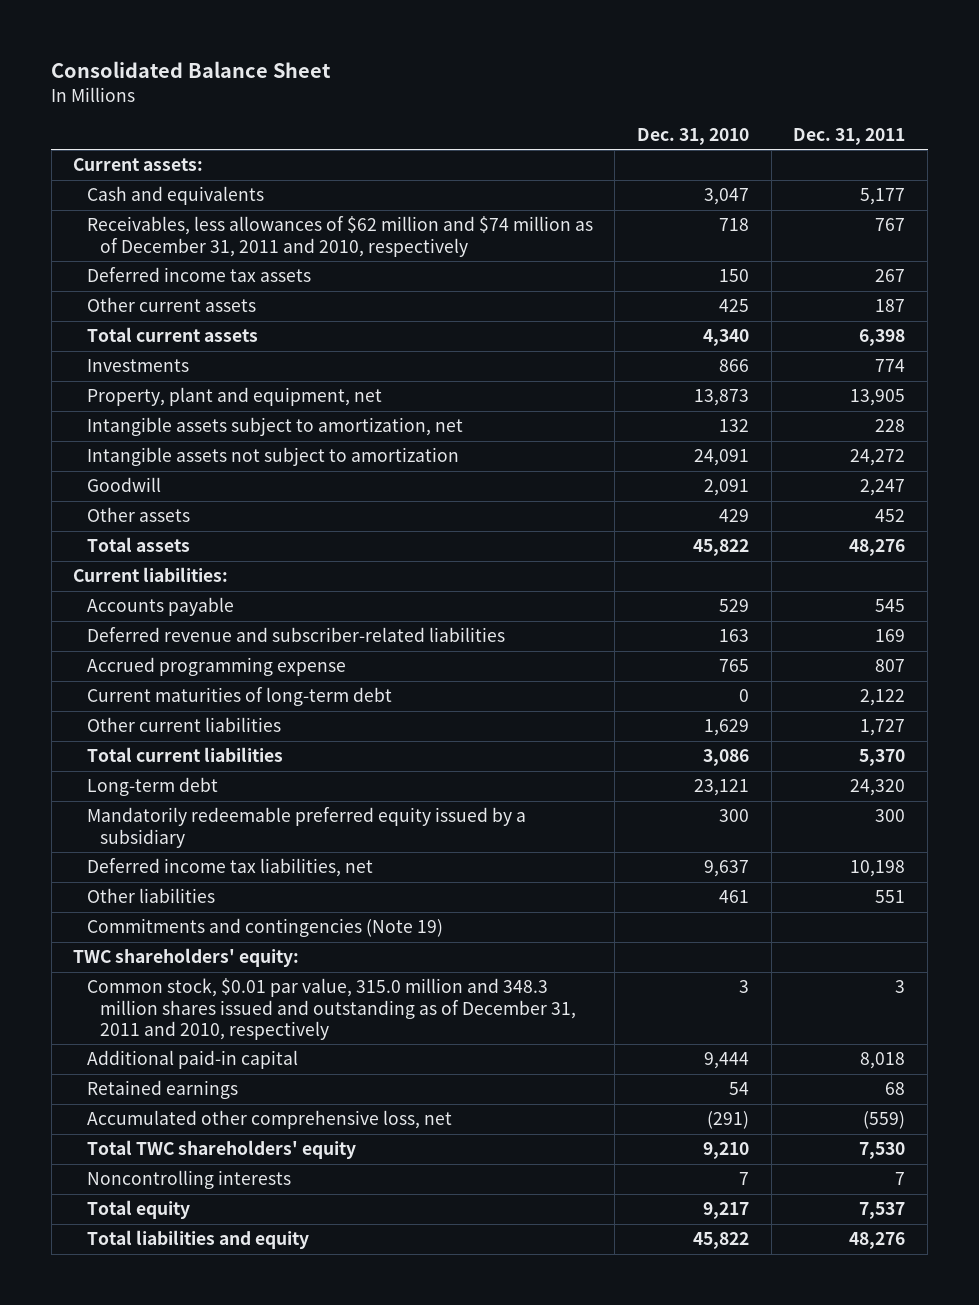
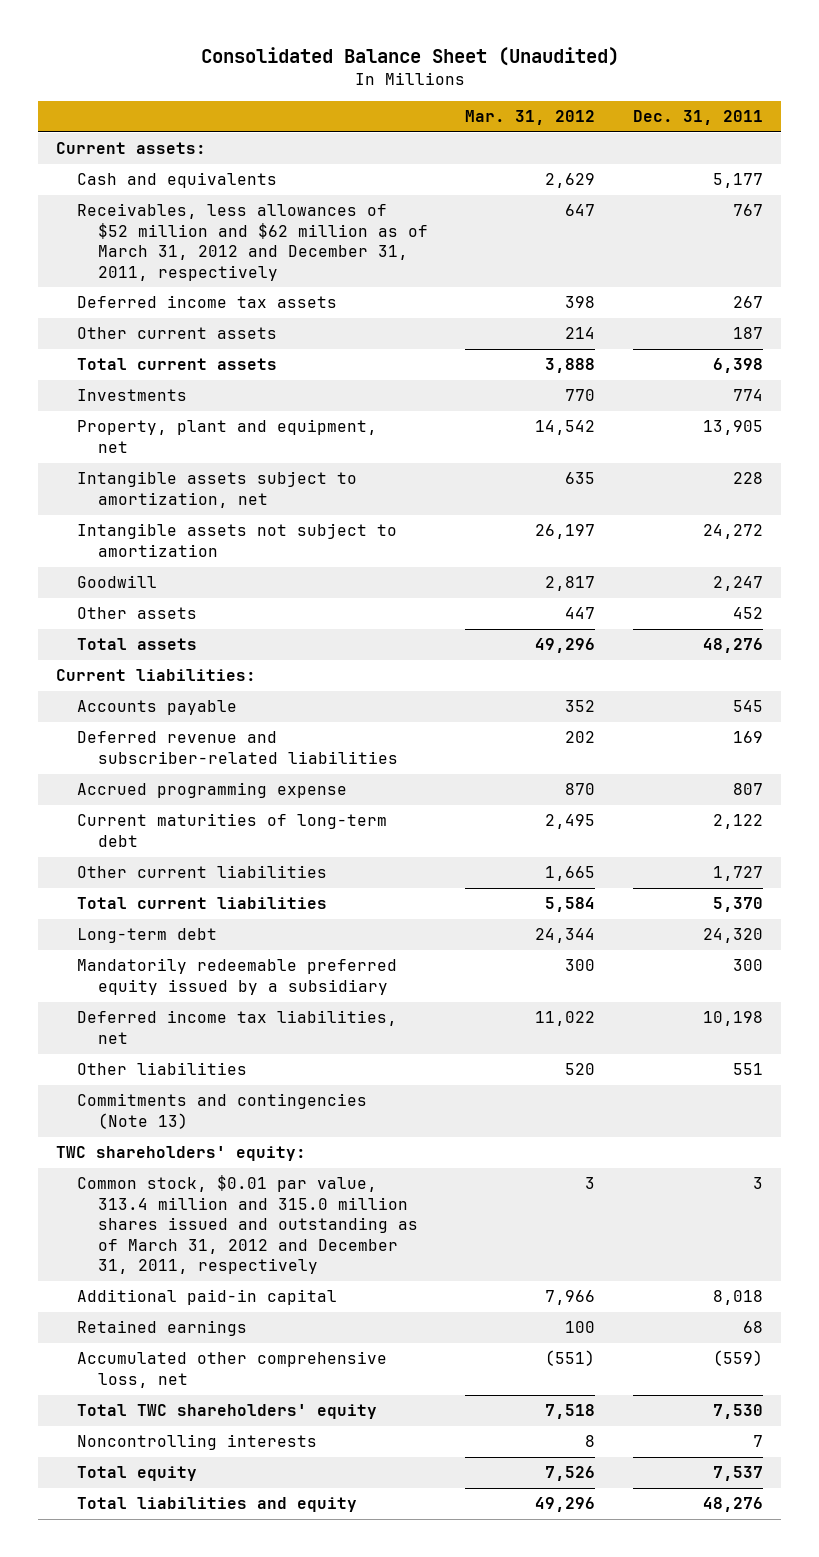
[51,61,332,79] Consolidated Balance Sheet -> [200,46,619,66] Consolidated Balance Sheet (Unaudited)
[636,127,749,145] Dec. 31, 2010 -> none
none -> [465,110,596,126] Mar. 31, 2012
[86,216,593,257] Receivables, less allowances of $62 million and $74 million as of December 31, 2011 and 2010, respectively -> [77,203,428,281] Receivables, less allowances of $52 million and $62 million as of March 31, 2012 and December 31, 2011, respectively
[86,918,443,938] Commitments and contingencies (Note 19) -> [77,1093,368,1129] Commitments and contingencies (Note 13)
[86,978,576,1040] Common stock, $0.01 par value, 315.0 million and 348.3 million shares issued and outstanding as of December 31, 2011 and 2010, respectively -> [77,1175,418,1275] Common stock, $0.01 par value, 313.4 million and 315.0 million shares issued and outstanding as of March 31, 2012 and December 31, 2011, respectively

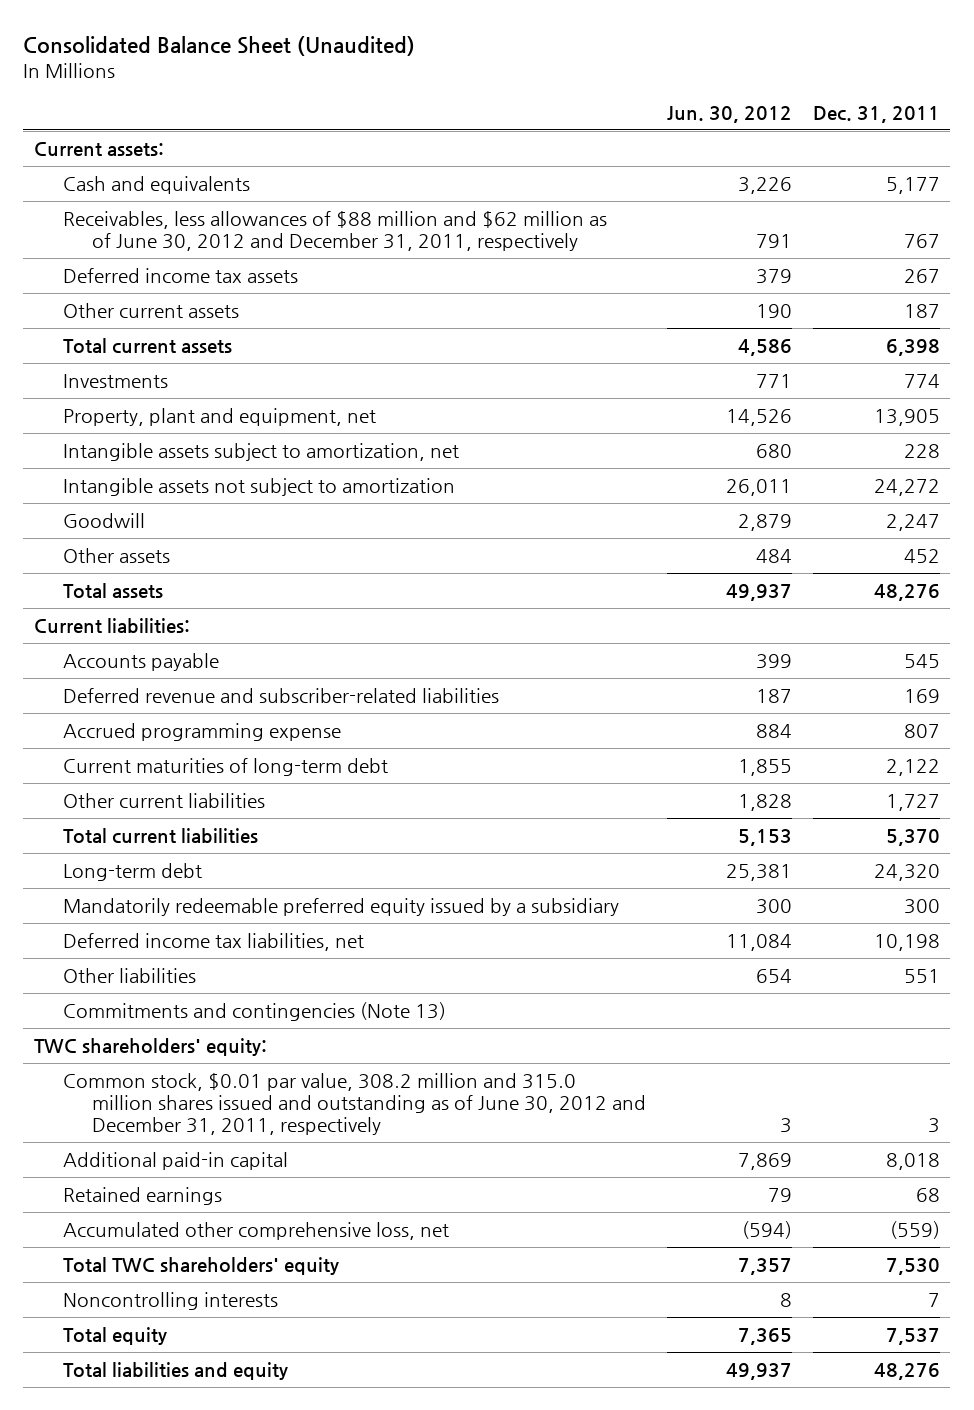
[465,110,596,126] Mar. 31, 2012 -> none
none -> [666,105,792,123] Jun. 30, 2012
[77,203,428,281] Receivables, less allowances of $52 million and $62 million as of March 31, 2012 and December 31, 2011, respectively -> [62,210,607,252] Receivables, less allowances of $88 million and $62 million as of June 30, 2012 and December 31, 2011, respectively
[77,1175,418,1275] Common stock, $0.01 par value, 313.4 million and 315.0 million shares issued and outstanding as of March 31, 2012 and December 31, 2011, respectively -> [62,1072,646,1136] Common stock, $0.01 par value, 308.2 million and 315.0 million shares issued and outstanding as of June 30, 2012 and December 31, 2011, respectively

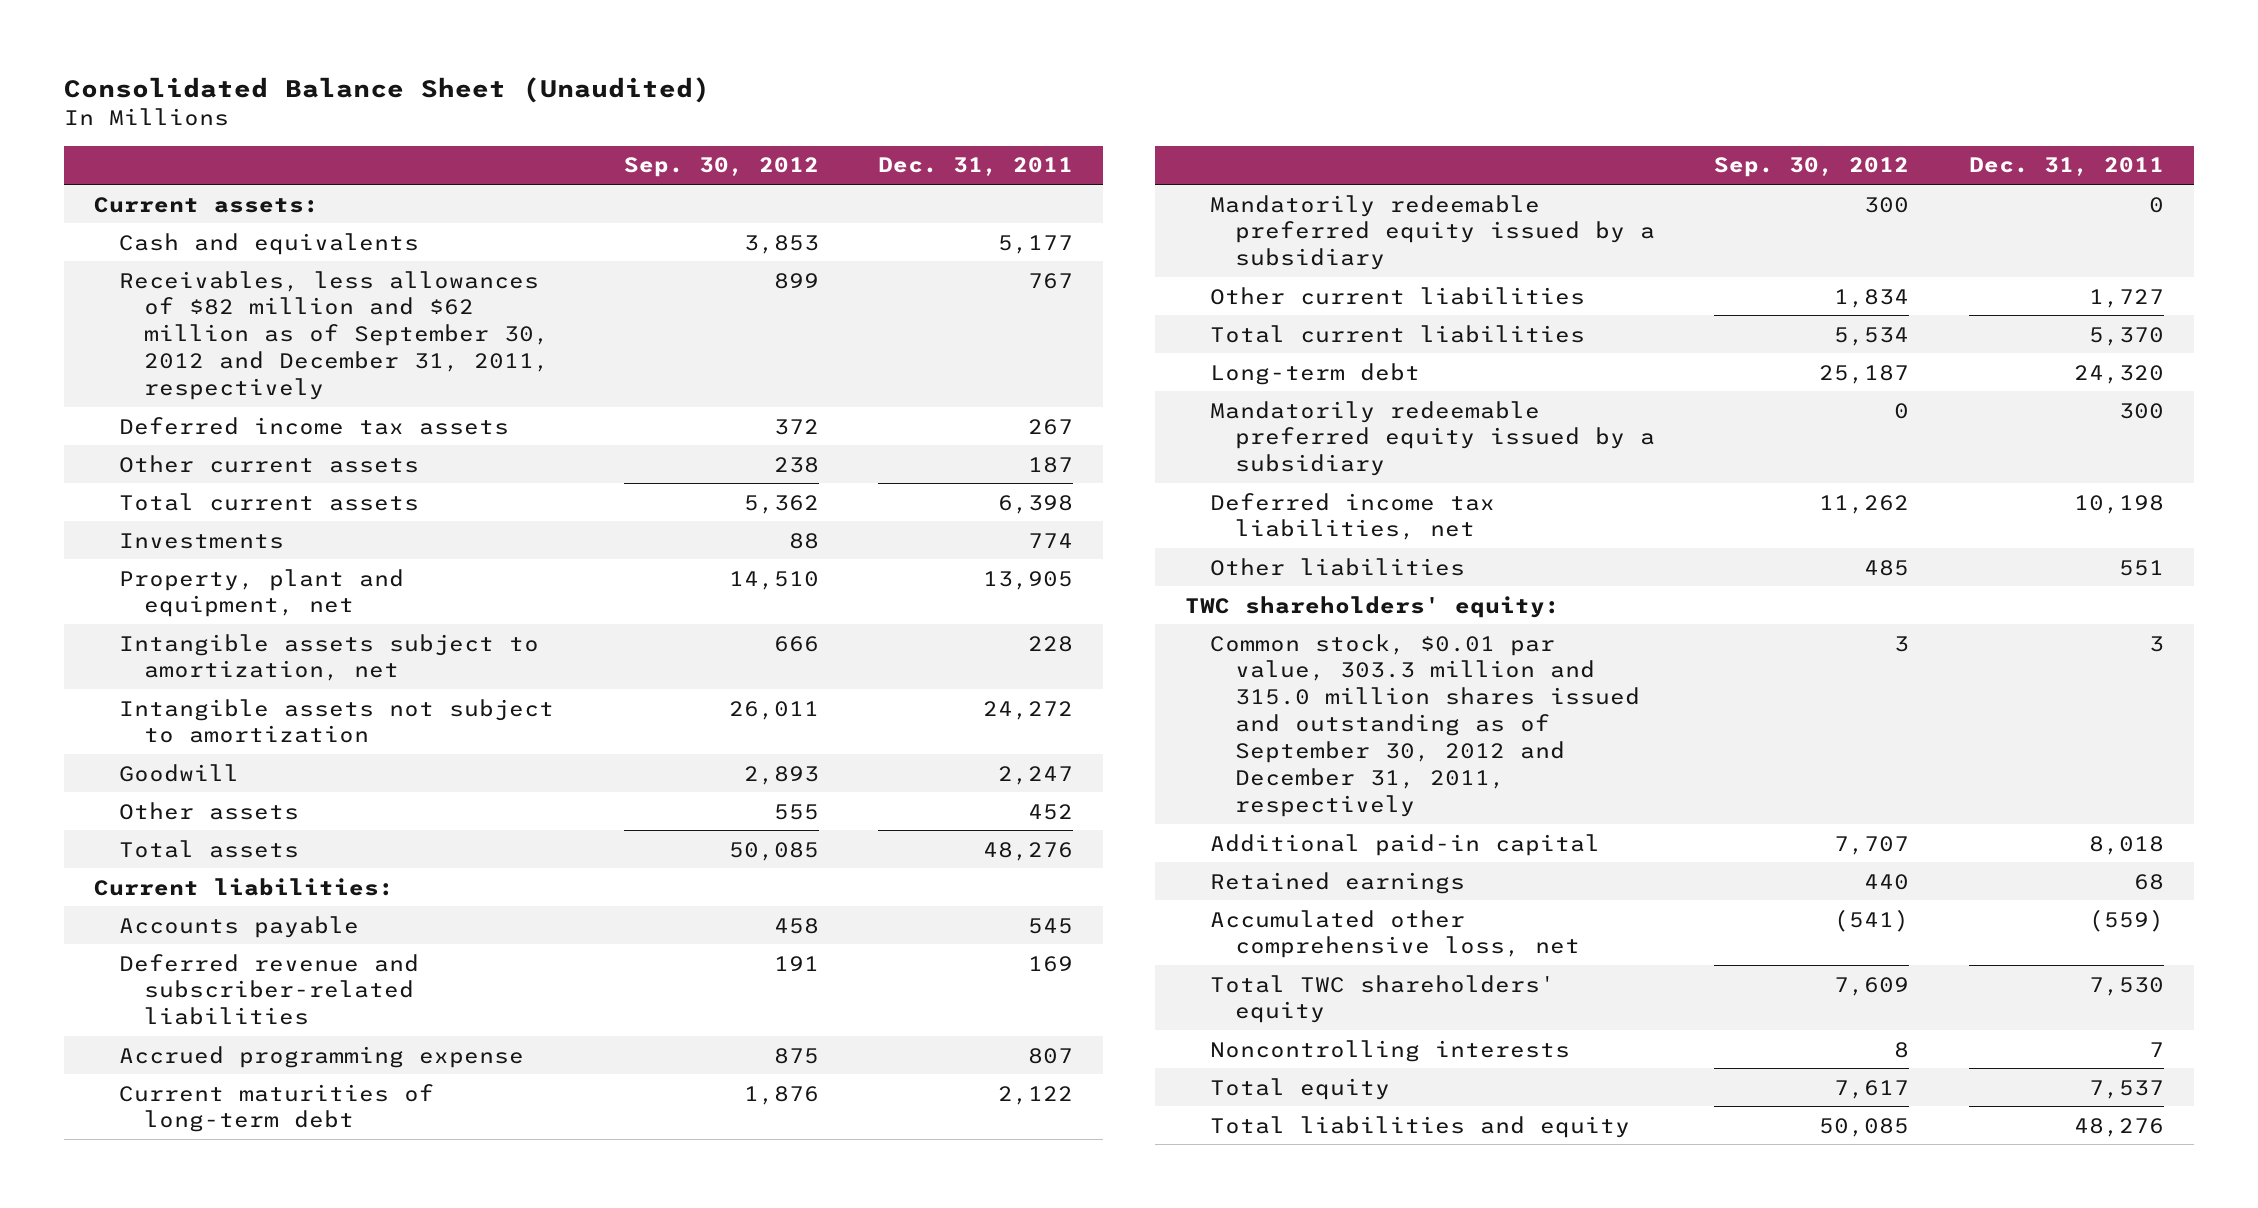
[666,105,792,123] Jun. 30, 2012 -> none
none -> [623,157,819,178] Sep. 30, 2012
[62,210,607,252] Receivables, less allowances of $88 million and $62 million as of June 30, 2012 and December 31, 2011, respectively -> [119,270,550,400] Receivables, less allowances of $82 million and $62 million as of September 30, 2012 and December 31, 2011, respectively
none -> [1209,194,1655,271] Mandatorily redeemable preferred equity issued by a subsidiary
[62,1001,446,1021] Commitments and contingencies (Note 13) -> none
[62,1072,646,1136] Common stock, $0.01 par value, 308.2 million and 315.0 million shares issued and outstanding as of June 30, 2012 and December 31, 2011, respectively -> [1209,633,1640,817] Common stock, $0.01 par value, 303.3 million and 315.0 million shares issued and outstanding as of September 30, 2012 and December 31, 2011, respectively

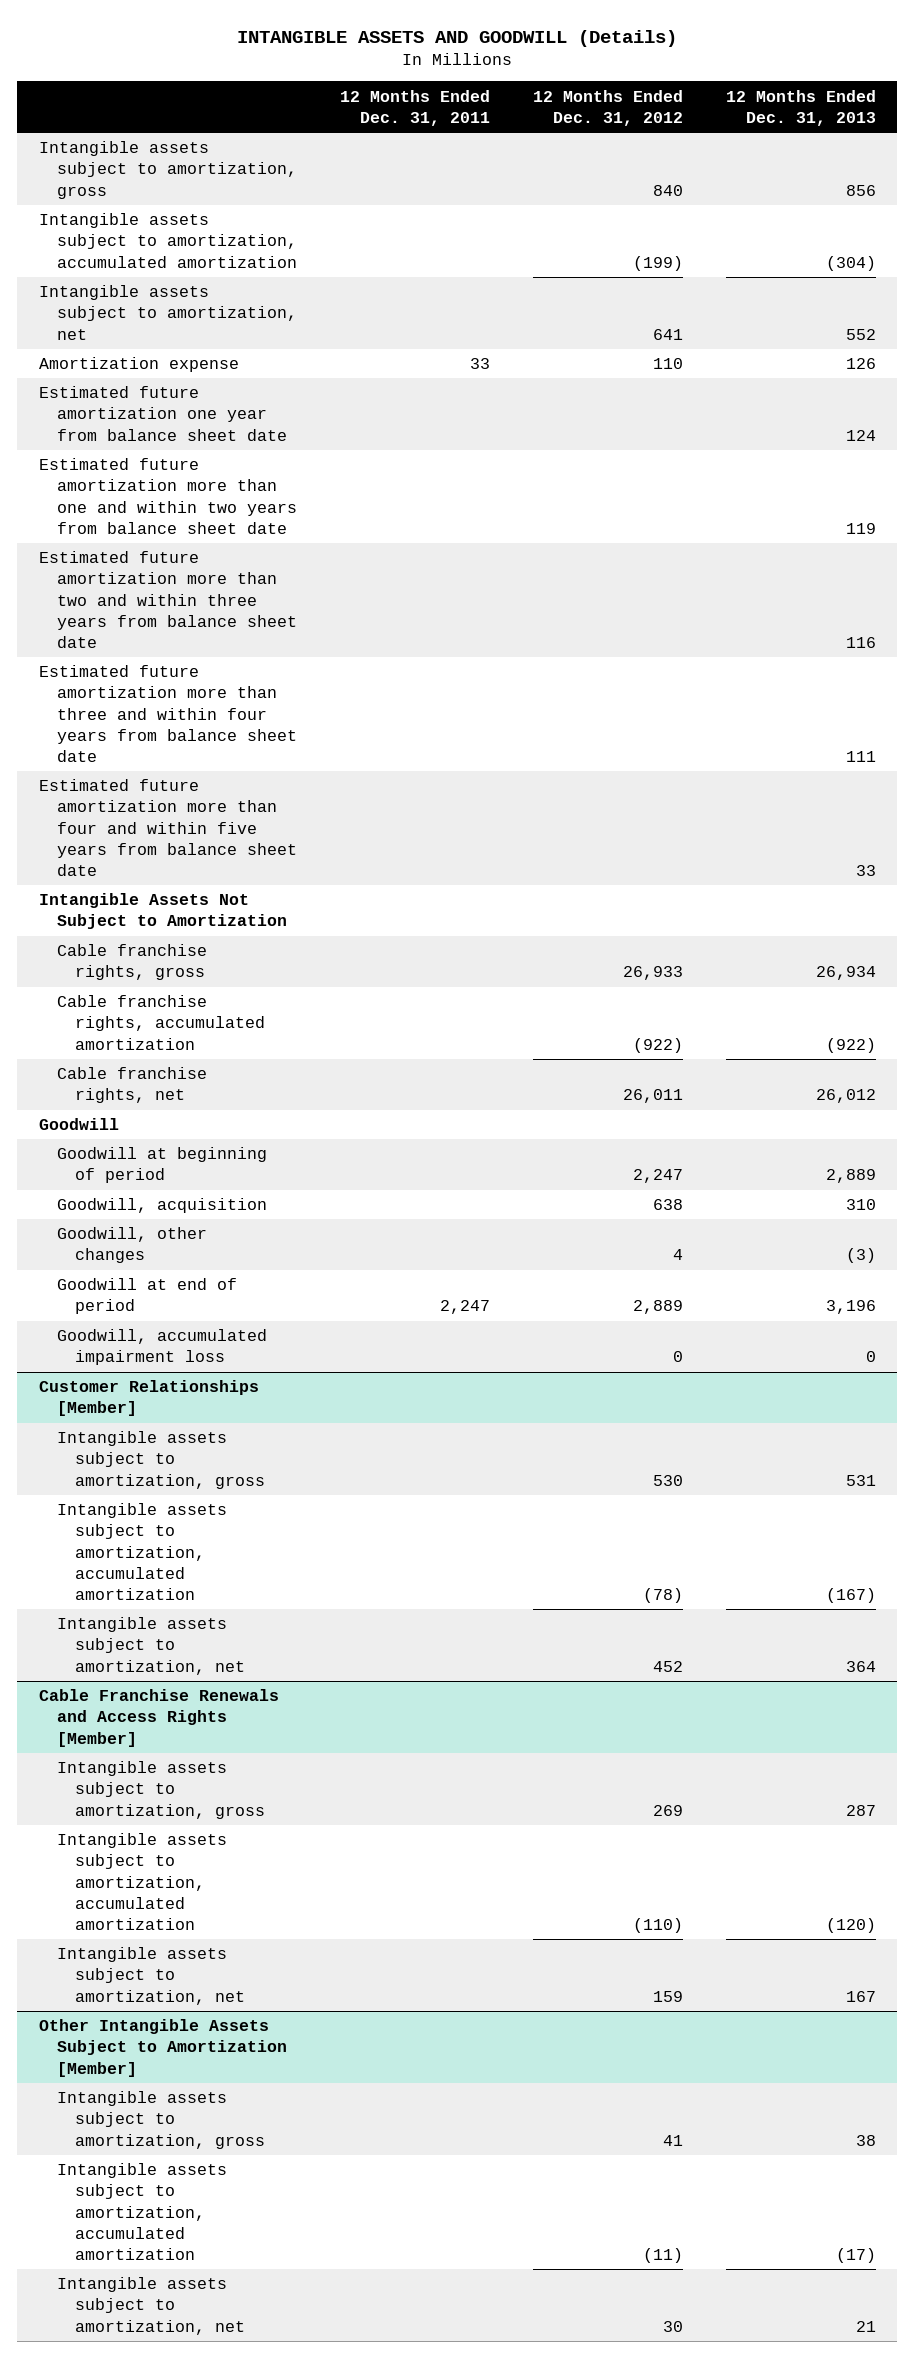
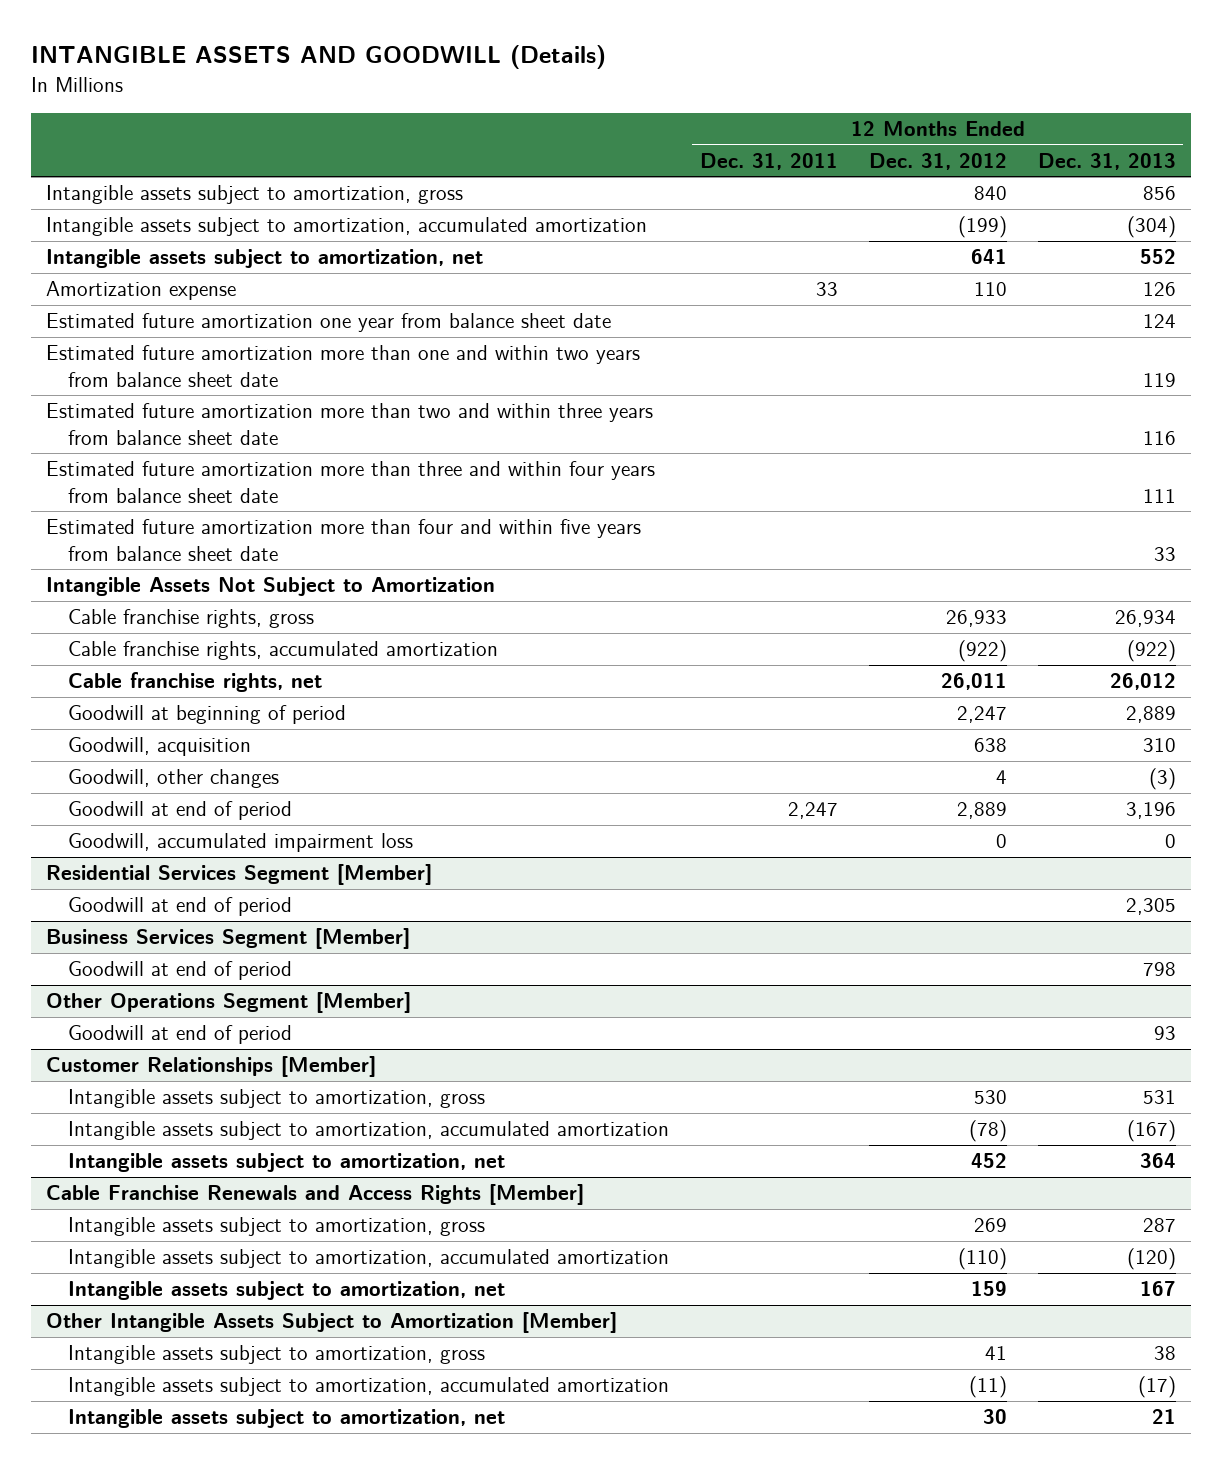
[38,1118,119,1131] Goodwill -> none
none -> [46,864,433,886] Residential Services Segment [Member]
none -> [67,897,292,917] Goodwill at end of period
none -> [46,928,411,950] Business Services Segment [Member]
none -> [67,961,292,981] Goodwill at end of period
none -> [46,992,412,1014] Other Operations Segment [Member]
none -> [67,1025,292,1045] Goodwill at end of period

